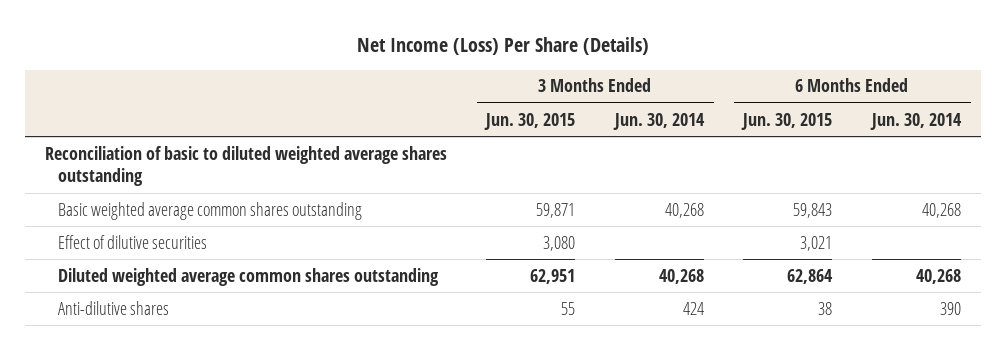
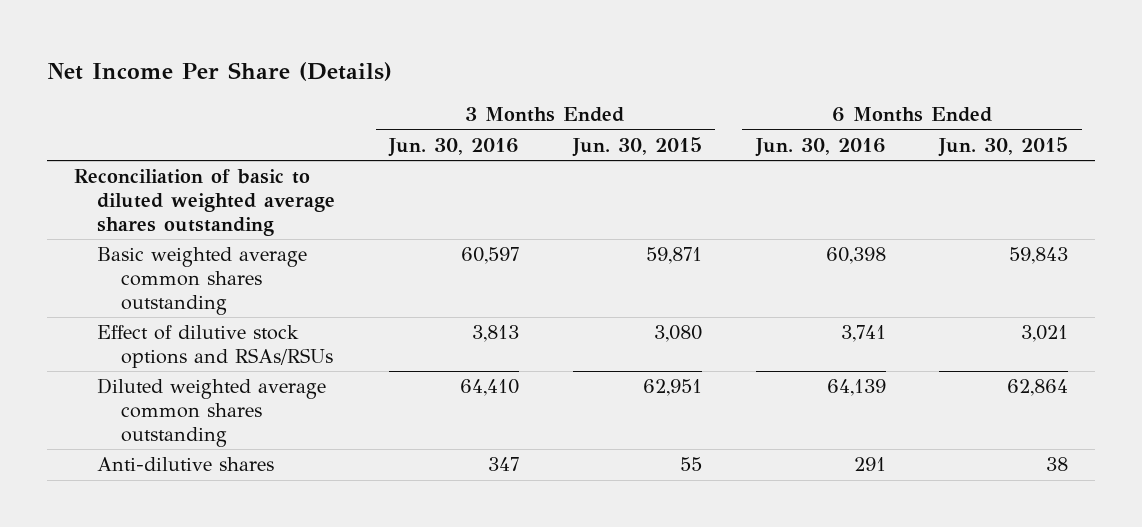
[356,37,649,56] Net Income (Loss) Per Share (Details) -> [47,61,393,81] Net Income Per Share (Details)
[612,112,705,130] Jun. 30, 2014 -> none
[869,112,962,130] Jun. 30, 2014 -> none
none -> [388,138,520,158] Jun. 30, 2016
none -> [754,138,886,158] Jun. 30, 2016
[57,234,207,249] Effect of dilutive securities -> [97,325,333,368] Effect of dilutive stock options and RSAs/RSUs

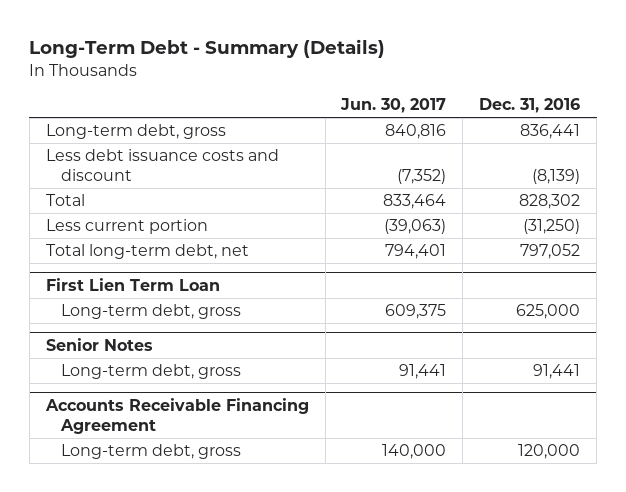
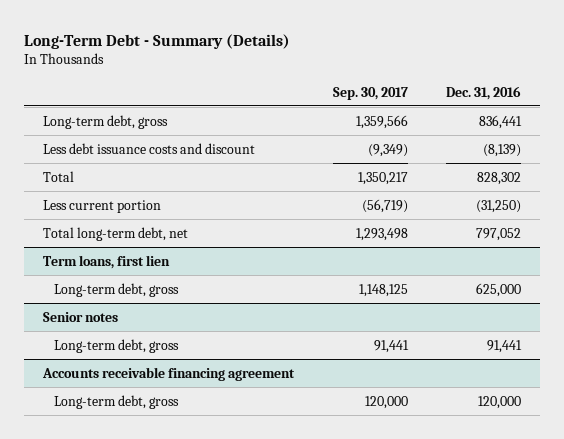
[340,98,447,114] Jun. 30, 2017 -> none
none -> [332,86,408,100] Sep. 30, 2017
[45,278,220,292] First Lien Term Loan -> [43,254,171,269] Term loans, first lien
[45,338,153,352] Senior Notes -> [43,311,119,322] Senior notes
[44,398,309,434] Accounts Receivable Financing Agreement -> [42,366,296,381] Accounts receivable financing agreement

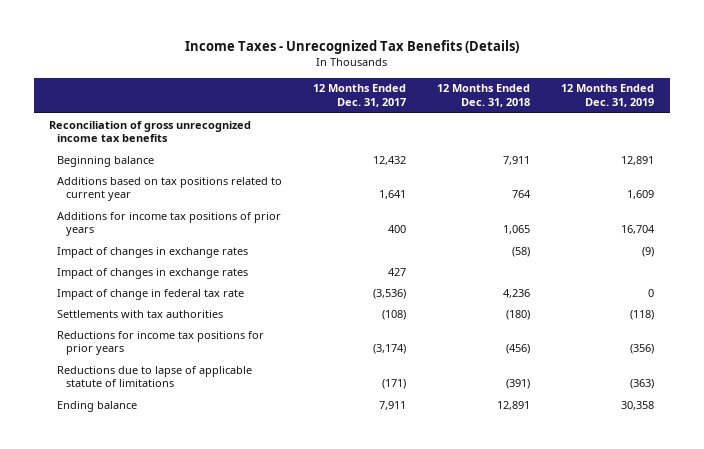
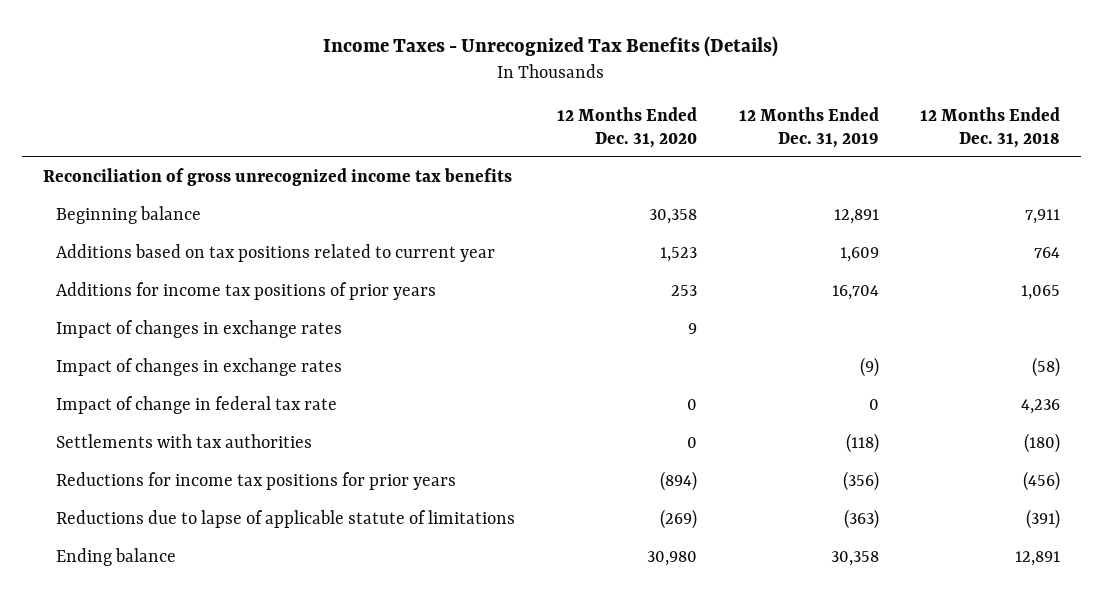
[313,84,407,107] 12 Months Ended Dec. 31, 2017 -> none
none -> [556,107,697,148] 12 Months Ended Dec. 31, 2020
[57,246,249,258] Impact of changes in exchange rates -> [56,358,343,377] Impact of changes in exchange rates

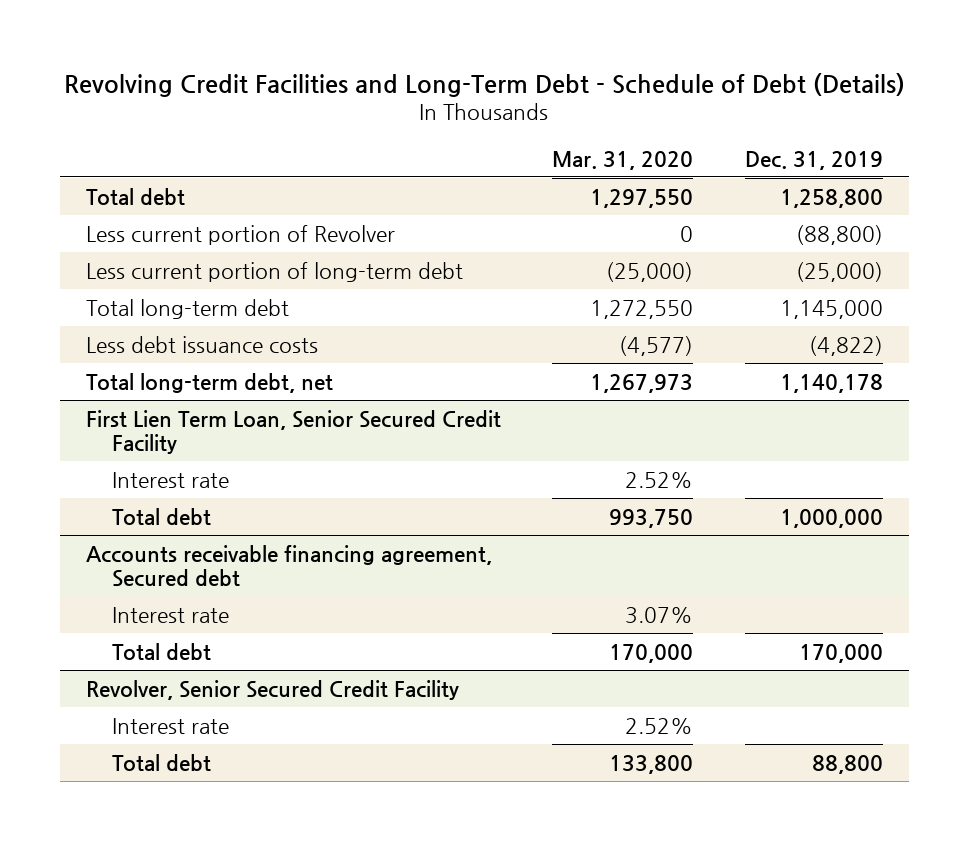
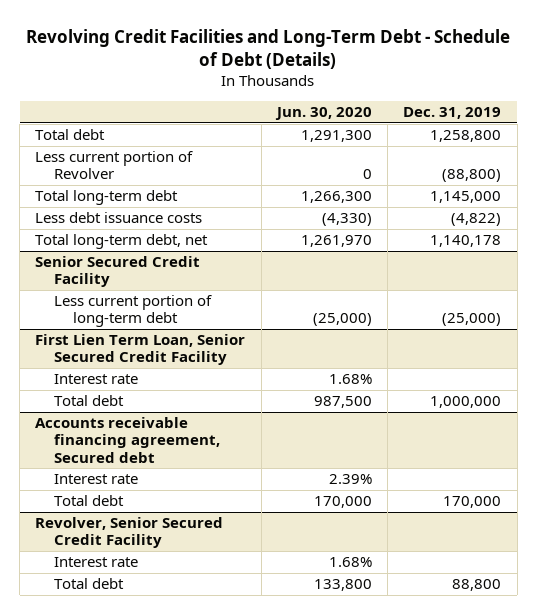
[552,150,694,170] Mar. 31, 2020 -> none
none -> [274,107,372,121] Jun. 30, 2020
[85,261,463,282] Less current portion of long-term debt -> none
none -> [35,256,201,288] Senior Secured Credit Facility
none -> [54,295,213,328] Less current portion of long-term debt

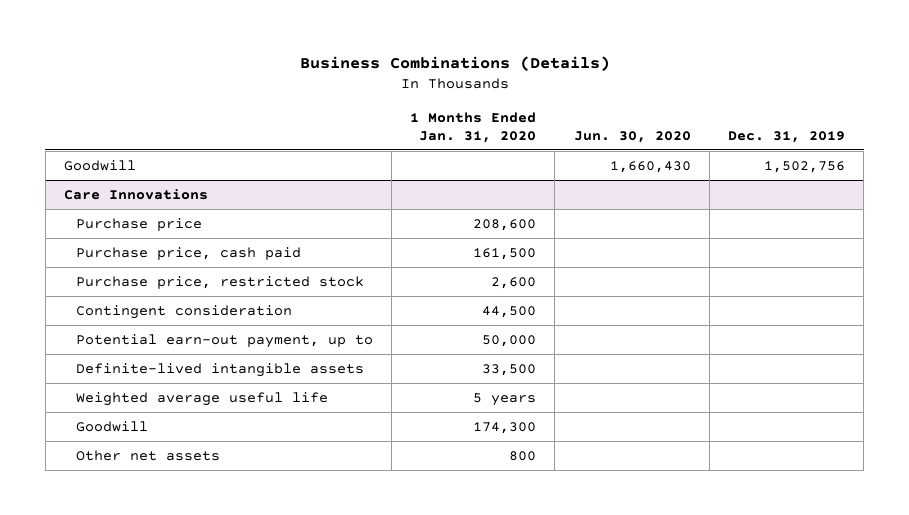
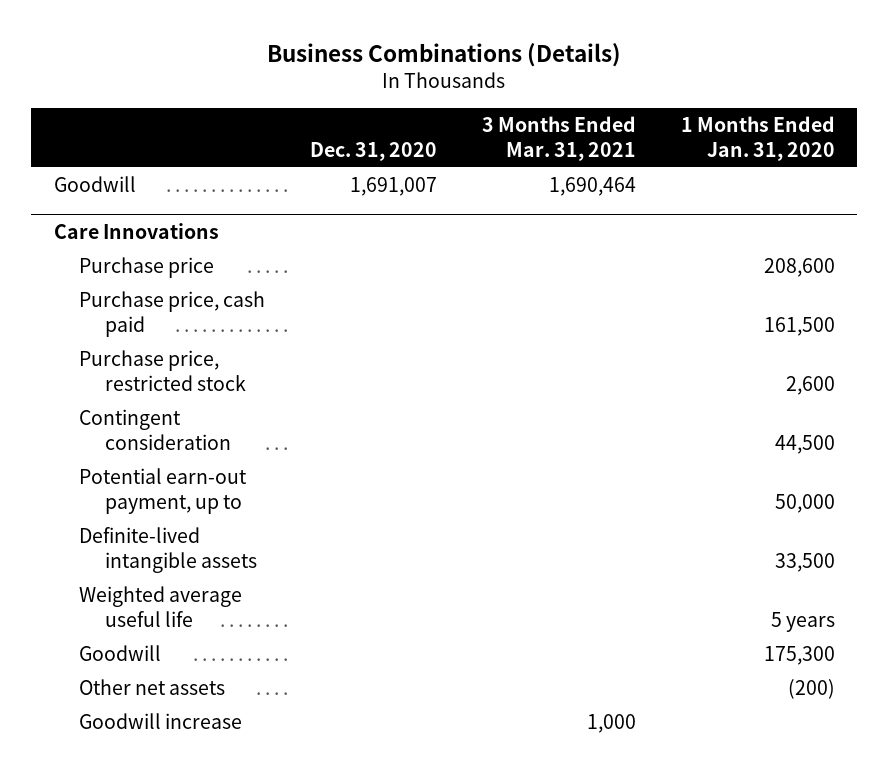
[573,130,691,143] Jun. 30, 2020 -> none
[728,130,846,143] Dec. 31, 2019 -> none
none -> [310,141,438,161] Dec. 31, 2020
none -> [481,115,636,161] 3 Months Ended Mar. 31, 2021
[473,421,537,434] 174,300 -> [763,646,835,666] 175,300
[509,450,537,461] 800 -> [787,679,835,700] (200)
none -> [79,713,243,730] Goodwill increase

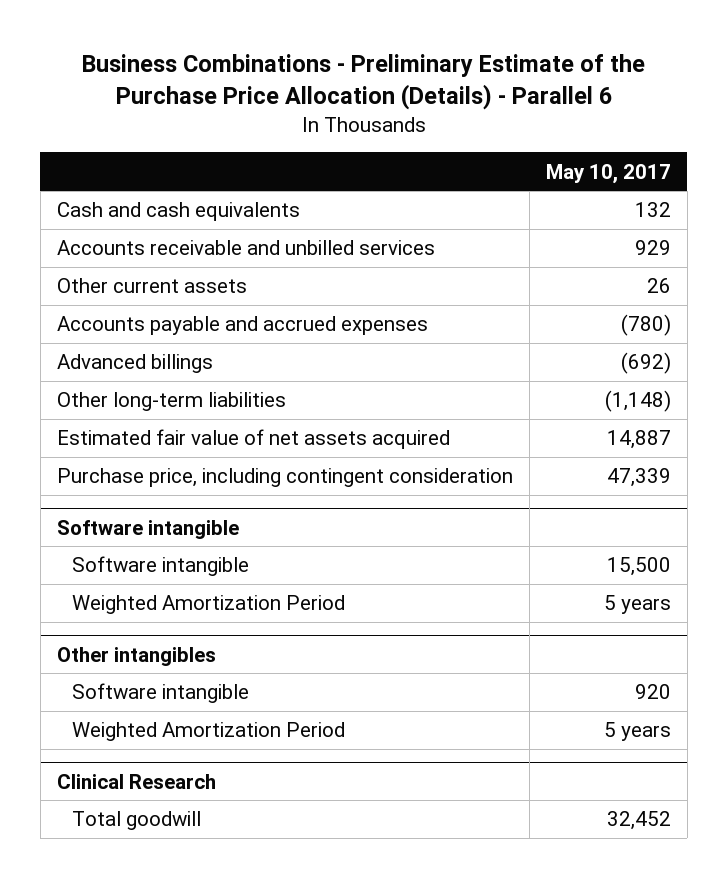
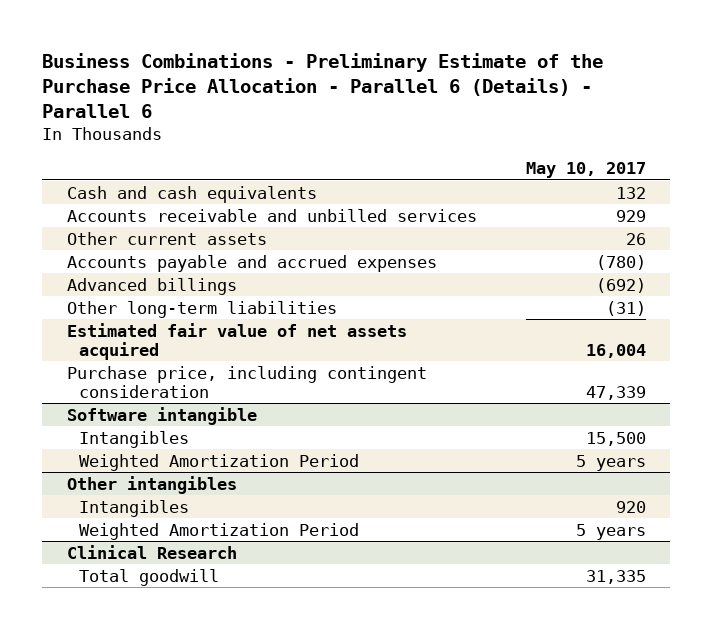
[81,54,645,110] Business Combinations - Preliminary Estimate of the Purchase Price Allocation (Details) - Parallel 6 -> [42,52,604,119] Business Combinations - Preliminary Estimate of the Purchase Price Allocation - Parallel 6 (Details) - Parallel 6
[604,390,671,413] (1,148) -> [605,300,646,316] (31)
[606,430,671,450] 14,887 -> [585,343,646,358] 16,004
[72,556,250,577] Software intangible -> [78,430,189,448] Intangibles
[72,683,250,704] Software intangible -> [78,499,189,517] Intangibles
[606,811,671,831] 32,452 -> [585,569,646,584] 31,335

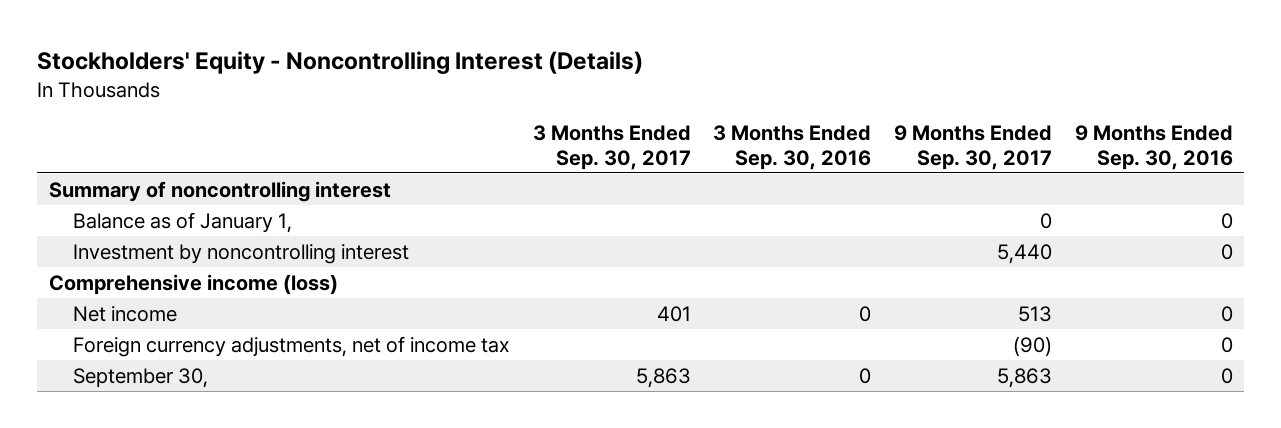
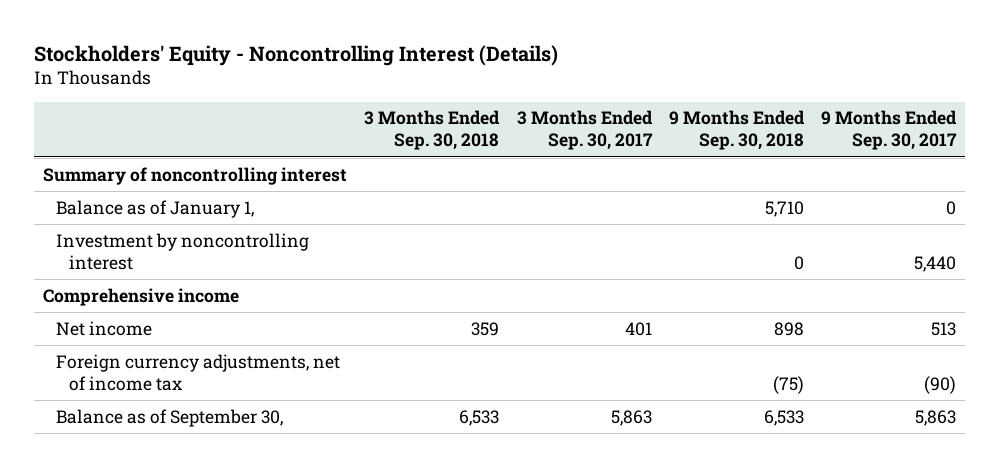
[713,125,872,170] 3 Months Ended Sep. 30, 2016 -> none
[1074,125,1233,170] 9 Months Ended Sep. 30, 2016 -> none
none -> [364,110,501,151] 3 Months Ended Sep. 30, 2018
none -> [669,110,806,151] 9 Months Ended Sep. 30, 2018
[48,273,338,295] Comprehensive income (loss) -> [42,287,239,306] Comprehensive income
[73,367,209,388] September 30, -> [55,408,283,427] Balance as of September 30,

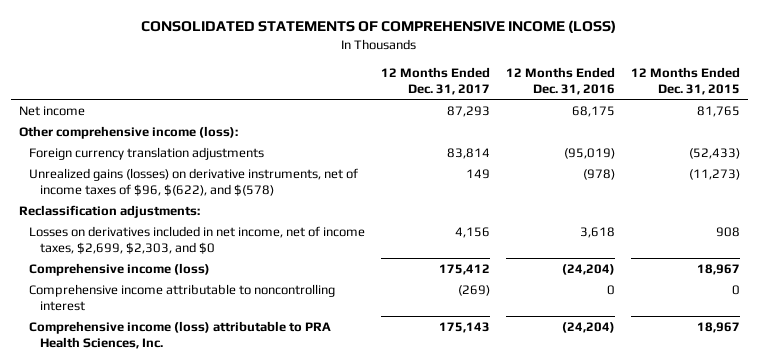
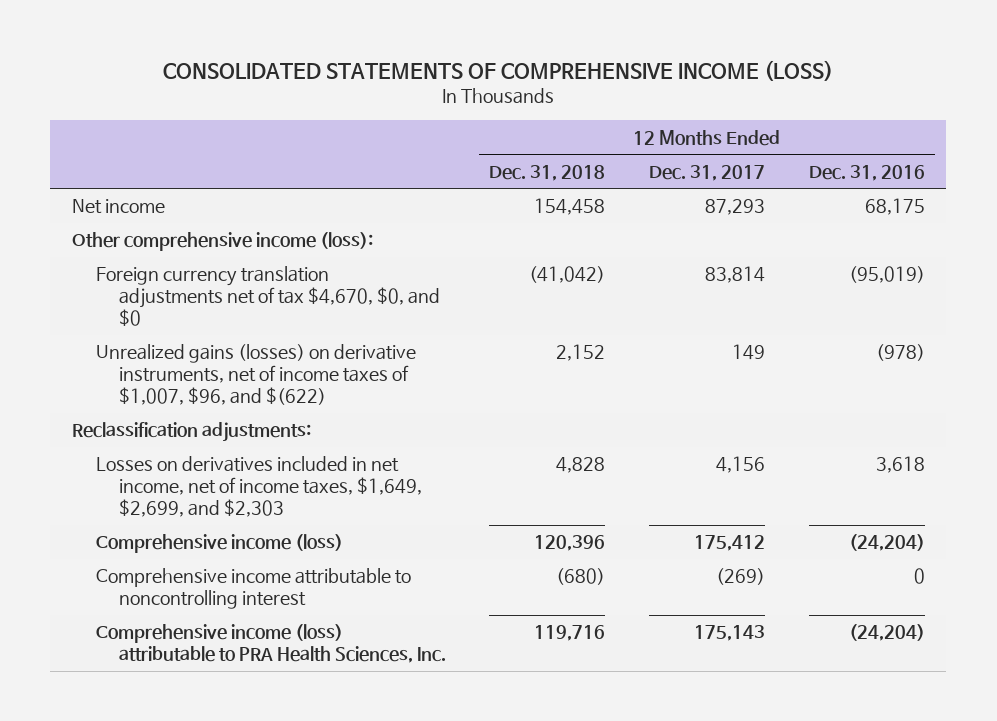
[631,66,741,95] 12 Months Ended Dec. 31, 2015 -> none
none -> [489,164,606,181] Dec. 31, 2018
[29,146,265,160] Foreign currency translation adjustments -> [95,266,440,327] Foreign currency translation adjustments net of tax $4,670, $0, and $0
[29,167,359,197] Unrealized gains (losses) on derivative instruments, net of income taxes of $96, $(622), and $(578) -> [95,344,416,406] Unrealized gains (losses) on derivative instruments, net of income taxes of $1,007, $96, and $(622)
[29,225,366,255] Losses on derivatives included in net income, net of income taxes, $2,699, $2,303, and $0 -> [95,456,422,518] Losses on derivatives included in net income, net of income taxes, $1,649, $2,699, and $2,303

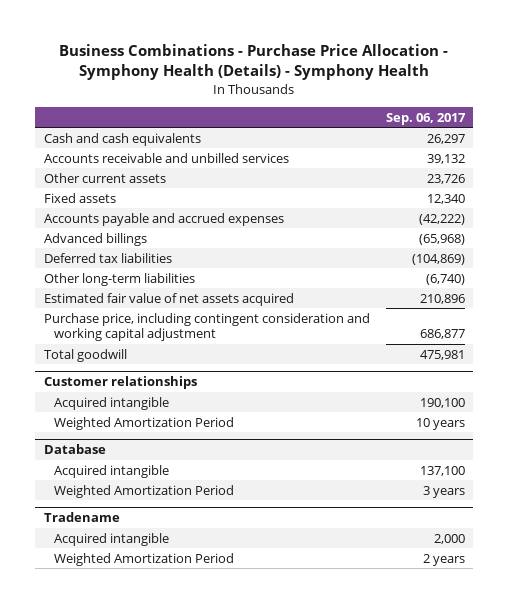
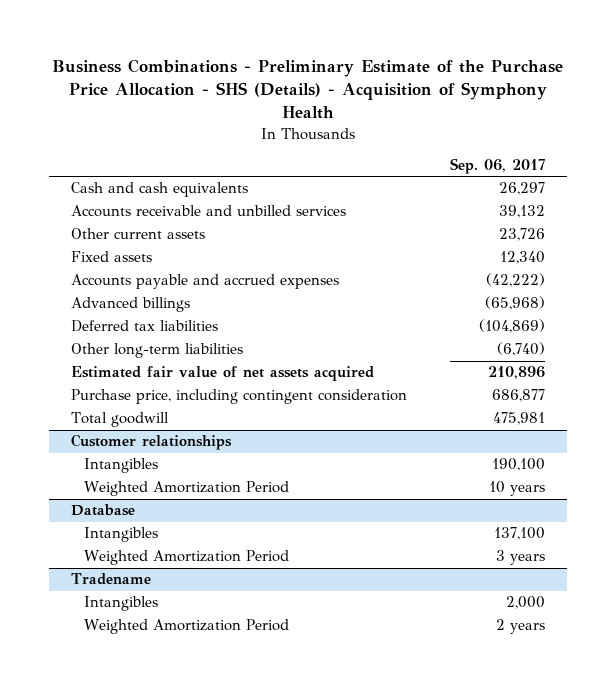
[59,43,449,81] Business Combinations - Purchase Price Allocation - Symphony Health (Details) - Symphony Health -> [52,59,564,120] Business Combinations - Preliminary Estimate of the Purchase Price Allocation - SHS (Details) - Acquisition of Symphony Health
[43,312,370,342] Purchase price, including contingent consideration and working capital adjustment -> [71,389,408,405] Purchase price, including contingent consideration
[53,396,169,410] Acquired intangible -> [83,458,158,474] Intangibles
[53,464,169,478] Acquired intangible -> [83,527,158,543] Intangibles
[53,532,169,546] Acquired intangible -> [83,596,158,612] Intangibles

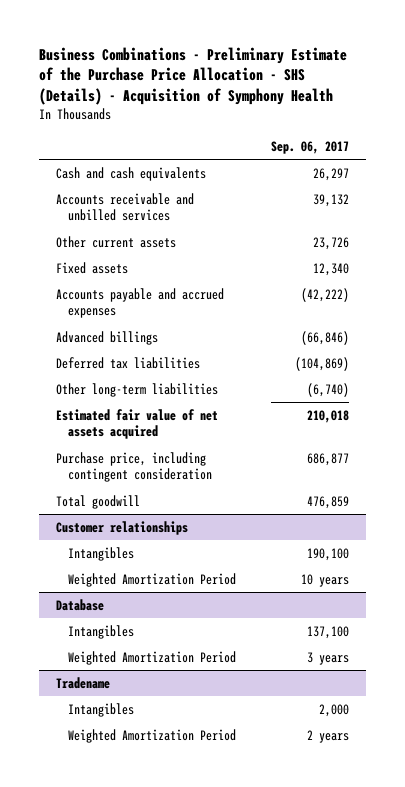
[485,296,546,311] (65,968) -> [300,330,349,345] (66,846)
[488,366,546,380] 210,896 -> [306,409,349,423] 210,018
[493,412,546,426] 475,981 -> [306,495,349,509] 476,859

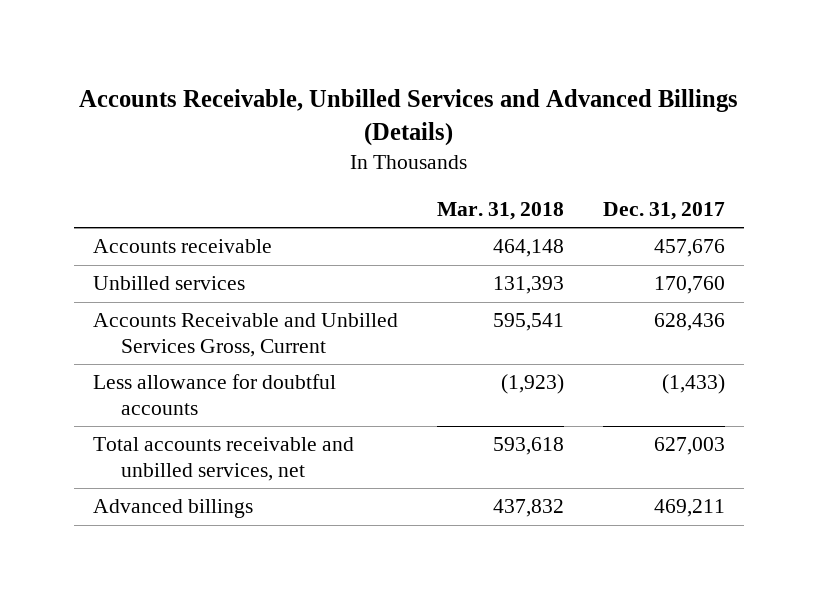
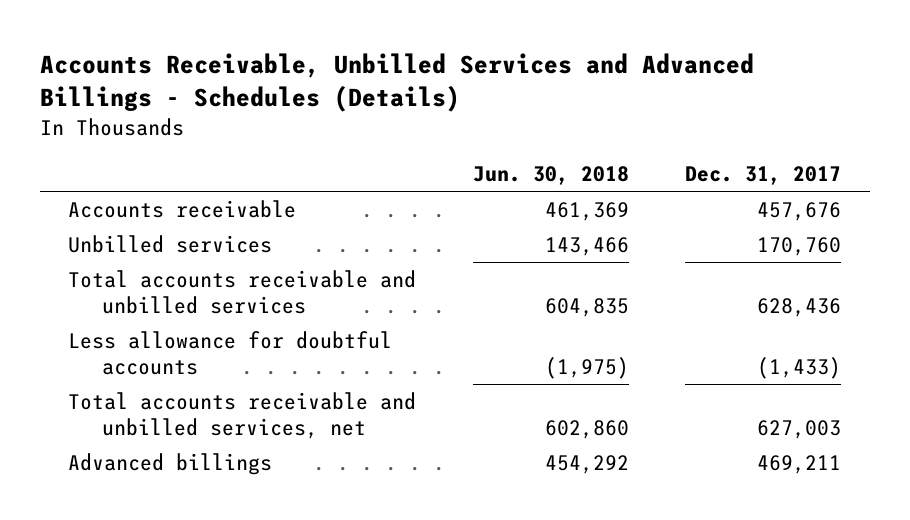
[78,88,738,146] Accounts Receivable, Unbilled Services and Advanced Billings (Details) -> [40,53,755,113] Accounts Receivable, Unbilled Services and Advanced Billings - Schedules (Details)
[436,201,564,220] Mar. 31, 2018 -> none
none -> [472,166,629,186] Jun. 30, 2018
[93,313,399,357] Accounts Receivable and Unbilled Services Gross, Current -> [68,270,417,314] Total accounts receivable and unbilled services

